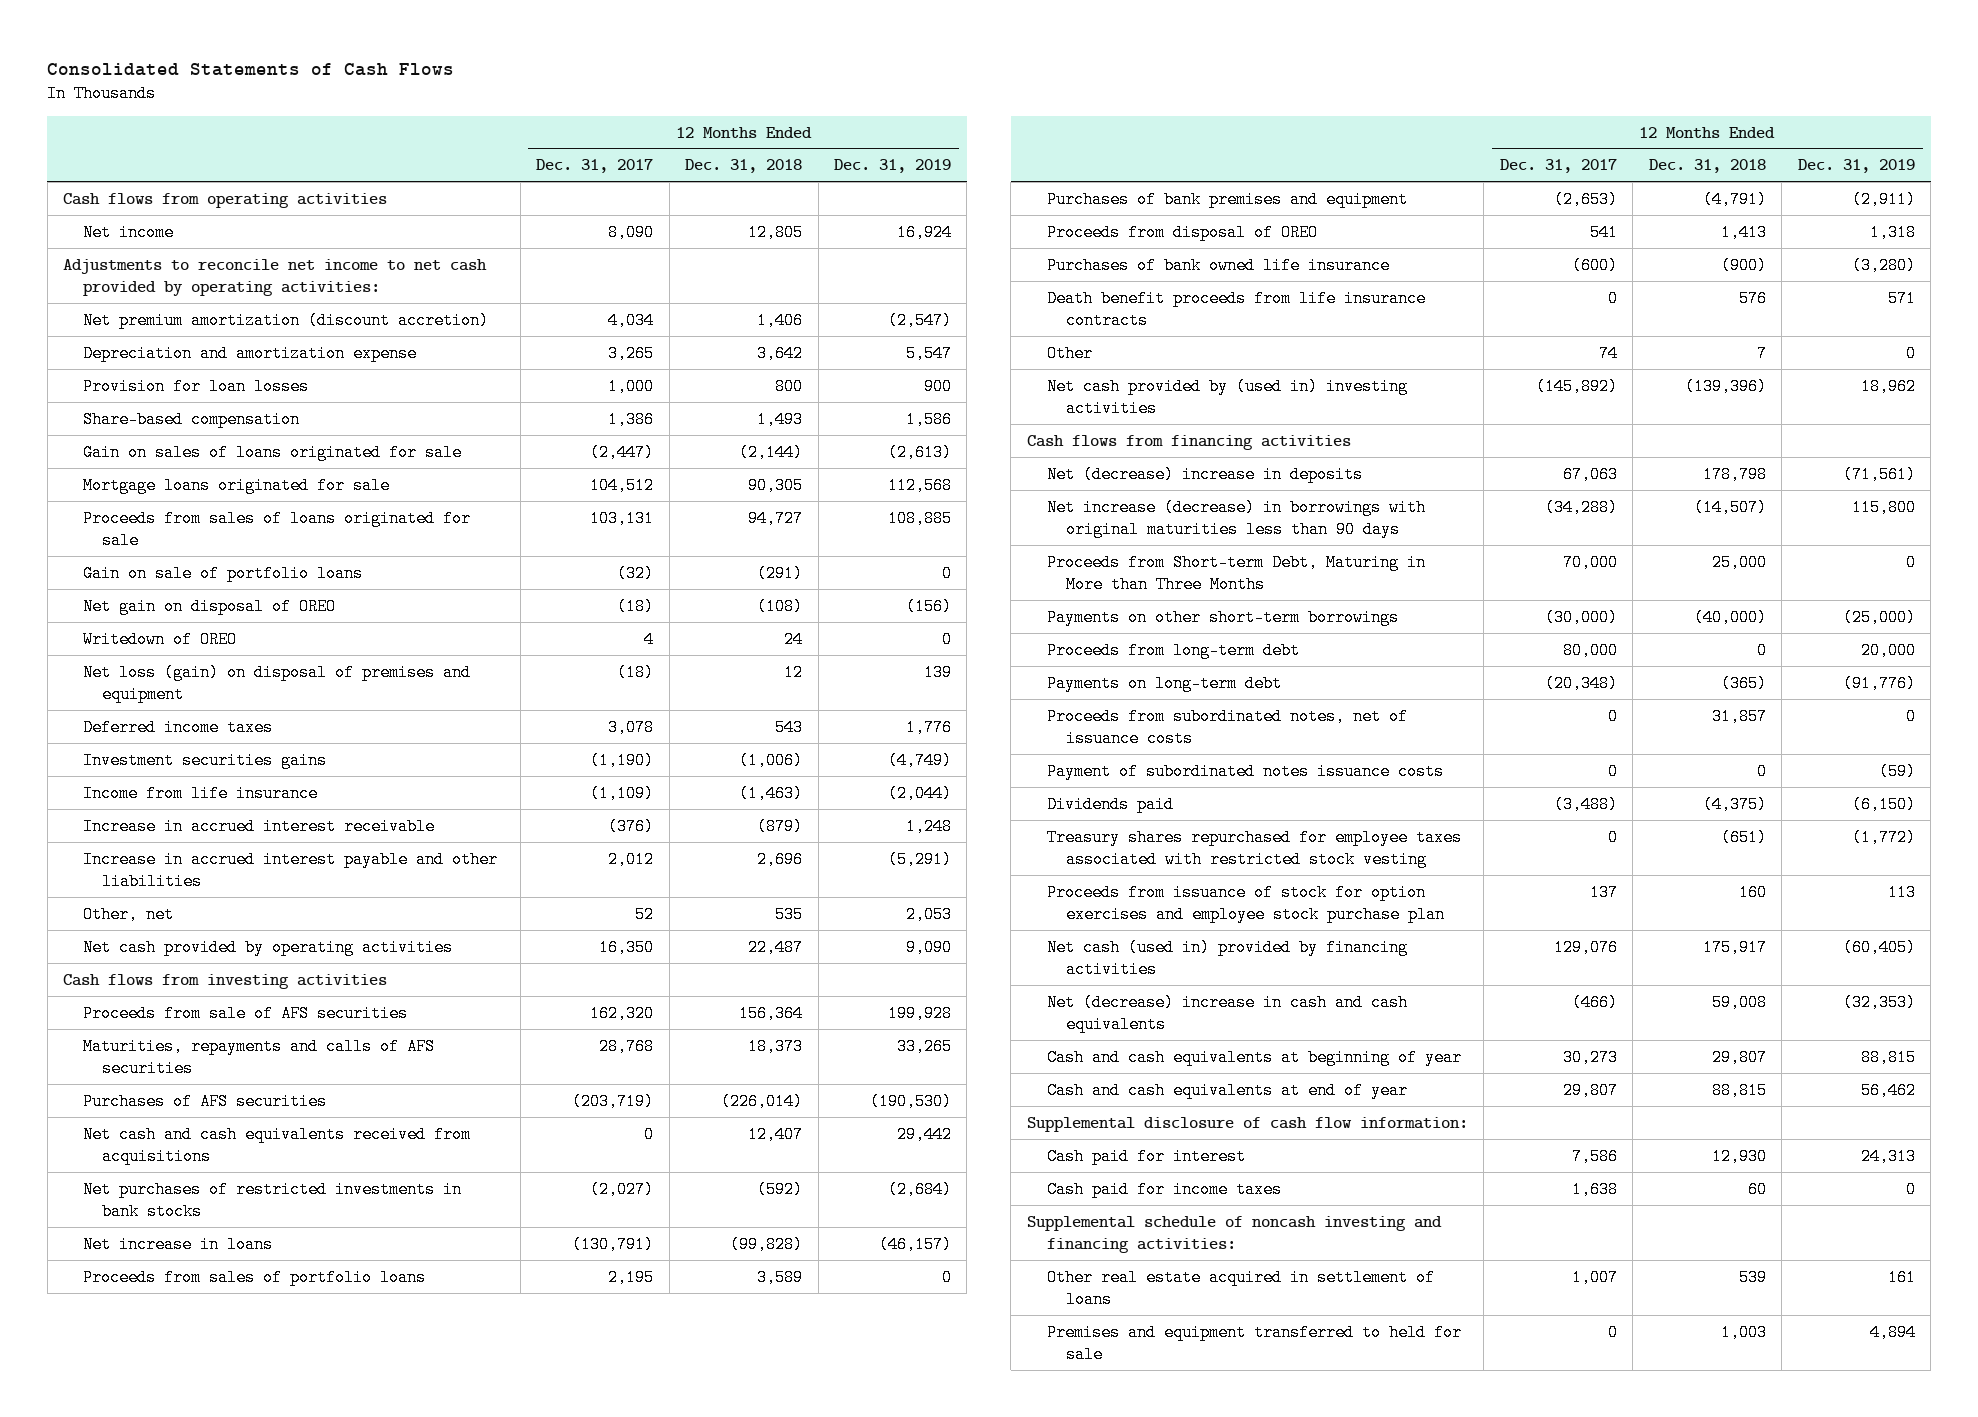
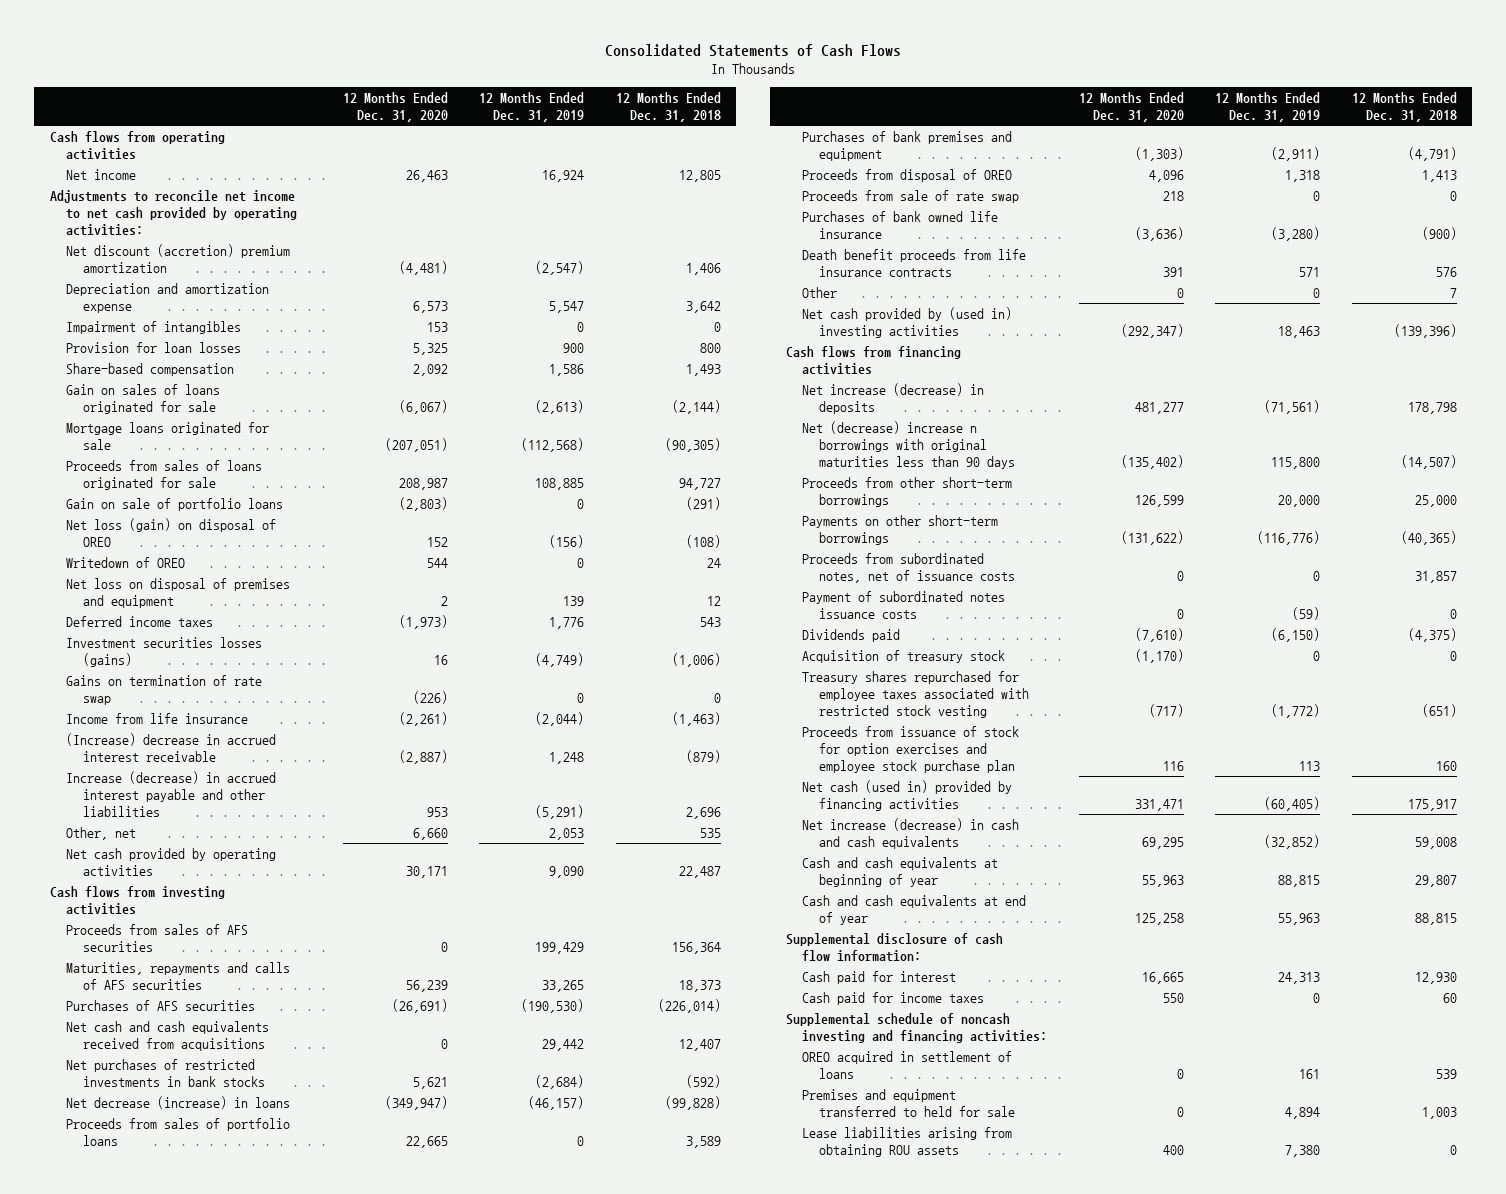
[536,159,654,174] Dec. 31, 2017 -> none
none -> [342,91,448,122] 12 Months Ended Dec. 31, 2020
[82,311,489,329] Net premium amortization (discount accretion) -> [66,244,291,273] Net discount (accretion) premium amortization
none -> [66,321,242,335] Impairment of intangibles
[748,476,804,494] 90,305 -> [664,437,721,452] (90,305)
[888,476,953,494] 112,568 -> [521,437,585,452] (112,568)
[82,597,336,615] Net gain on disposal of OREO -> [66,518,277,547] Net loss (gain) on disposal of OREO
[82,663,471,704] Net loss (gain) on disposal of premises and equipment -> [66,578,291,608] Net loss on disposal of premises and equipment
[82,751,327,769] Investment securities gains -> [66,637,263,667] Investment securities losses (gains)
none -> [66,675,263,705] Gains on termination of rate swap
[82,817,435,835] Increase in accrued interest receivable -> [66,733,277,762] (Increase) decrease in accrued interest receivable
[82,850,498,891] Increase in accrued interest payable and other liabilities -> [66,771,277,817] Increase (decrease) in accrued interest payable and other liabilities
[82,1004,408,1022] Proceeds from sale of AFS securities -> [66,924,249,952] Proceeds from sales of AFS securities
[888,1004,953,1022] 199,928 -> [535,941,585,954] 199,429
[82,1235,273,1253] Net increase in loans -> [66,1096,291,1110] Net decrease (increase) in loans
none -> [802,190,1020,204] Proceeds from sale of rate swap
[1860,377,1916,395] 18,962 -> [1278,325,1321,338] 18,463
[1046,641,1300,659] Proceeds from long-term debt -> none
[1046,674,1282,692] Payments on long-term debt -> none
[1046,465,1363,483] Net (decrease) increase in deposits -> [802,383,985,414] Net increase (decrease) in deposits
[1046,498,1426,539] Net increase (decrease) in borrowings with original maturities less than 90 days -> [802,421,1016,469] Net (decrease) increase n borrowings with original maturities less than 90 days
[1046,553,1426,594] Proceeds from Short-term Debt, Maturing in More than Three Months -> [802,477,1013,507] Proceeds from other short-term borrowings
[1905,553,1916,571] 0 -> [1278,494,1321,507] 20,000
[1693,608,1767,626] (40,000) -> [1400,530,1457,545] (40,365)
[1842,608,1916,626] (25,000) -> [1257,530,1321,545] (116,776)
none -> [802,650,1006,664] Acquisition of treasury stock
[1046,993,1408,1034] Net (decrease) increase in cash and cash equivalents -> [802,818,1020,849] Net increase (decrease) in cash and cash equivalents
[1842,993,1916,1011] (32,353) -> [1264,834,1321,849] (32,852)
[1860,1081,1916,1099] 56,462 -> [1278,912,1321,925] 55,963
[1046,1268,1435,1309] Other real estate acquired in settlement of loans -> [802,1051,1013,1079] OREO acquired in settlement of loans
none -> [802,1127,1013,1157] Lease liabilities arising from obtaining ROU assets

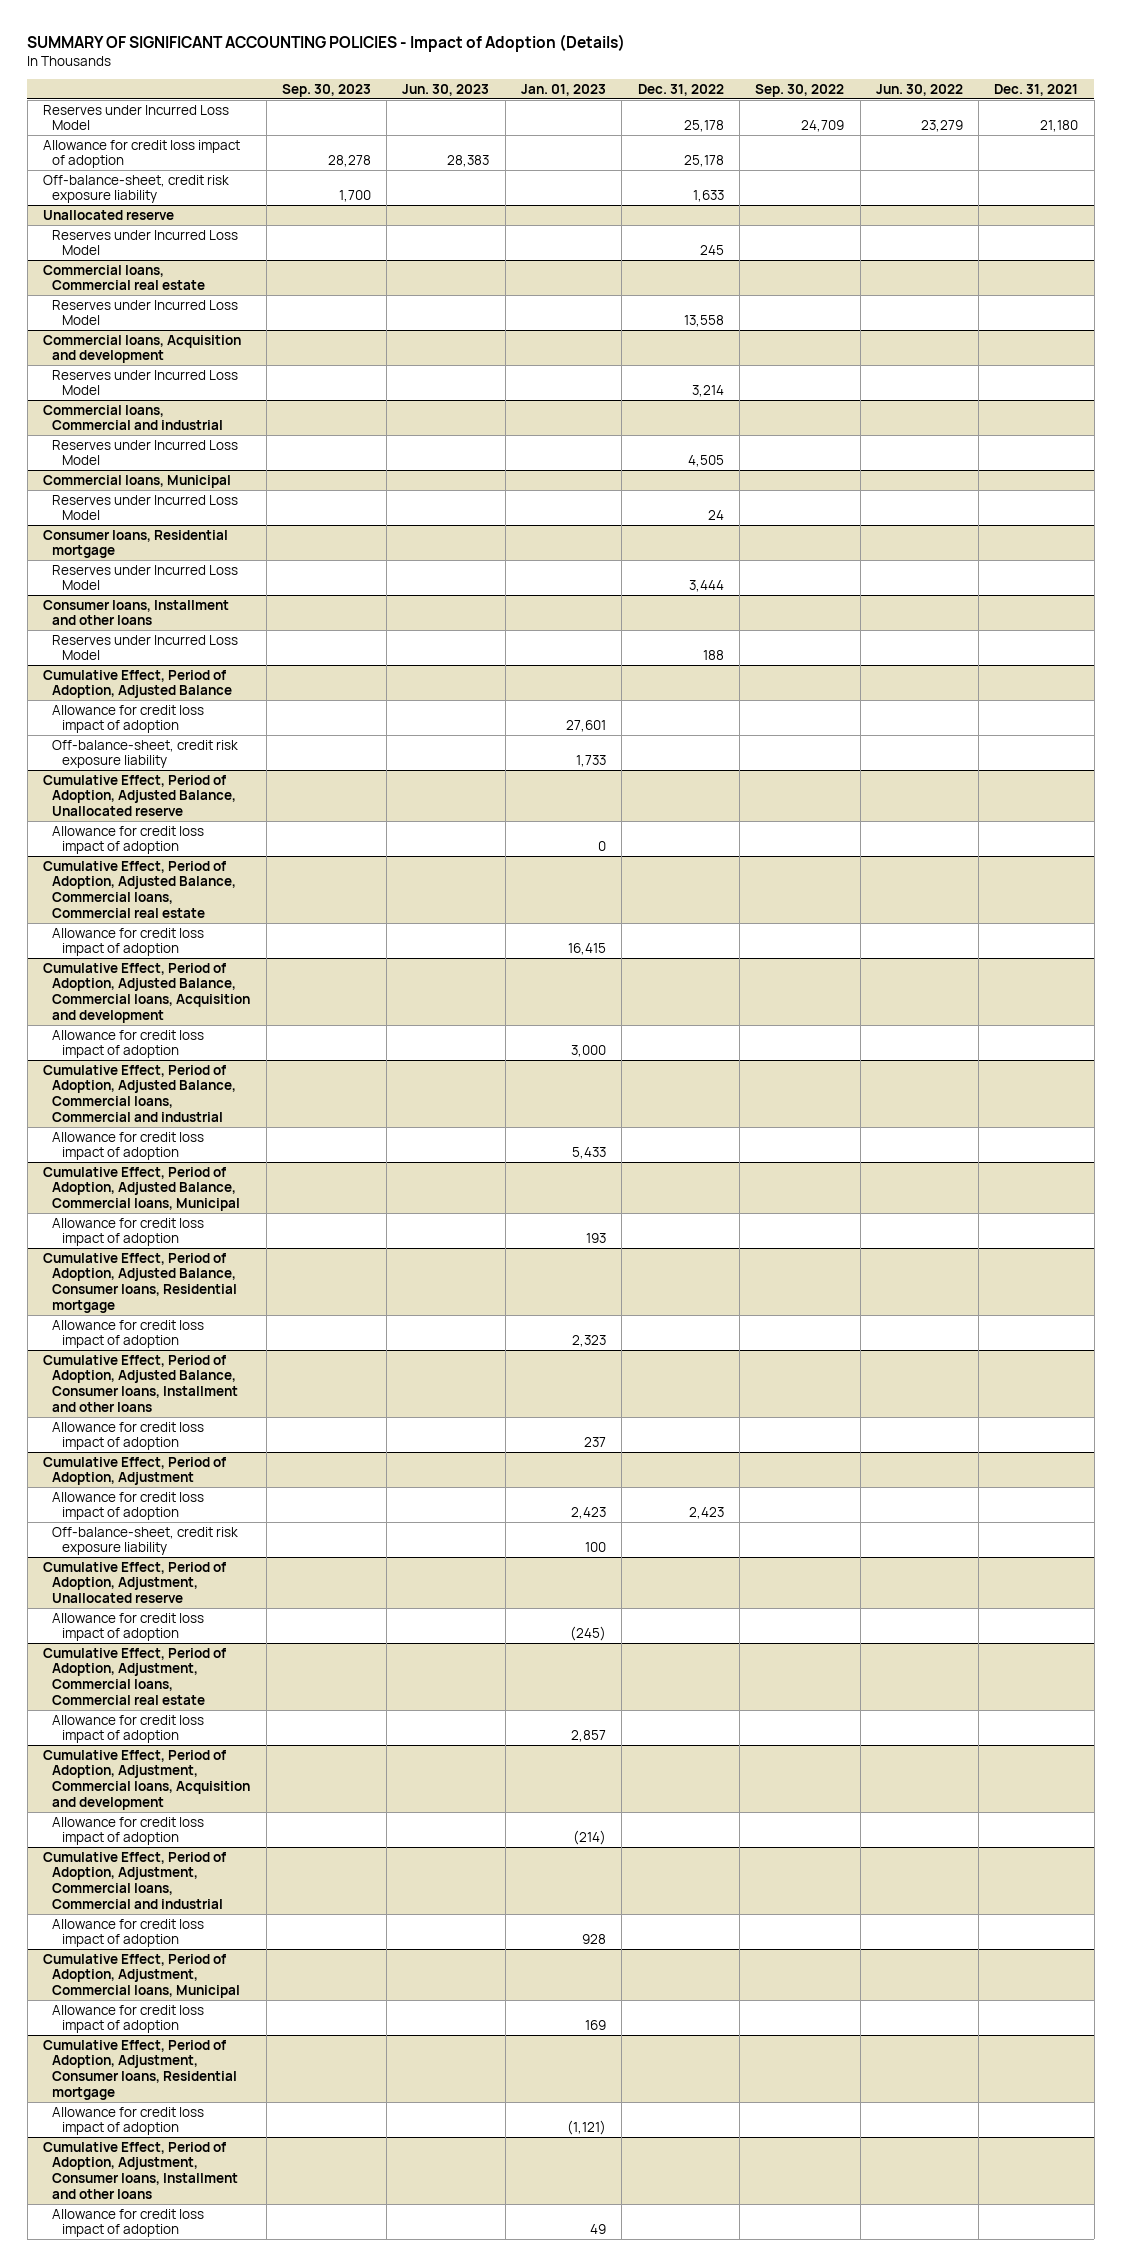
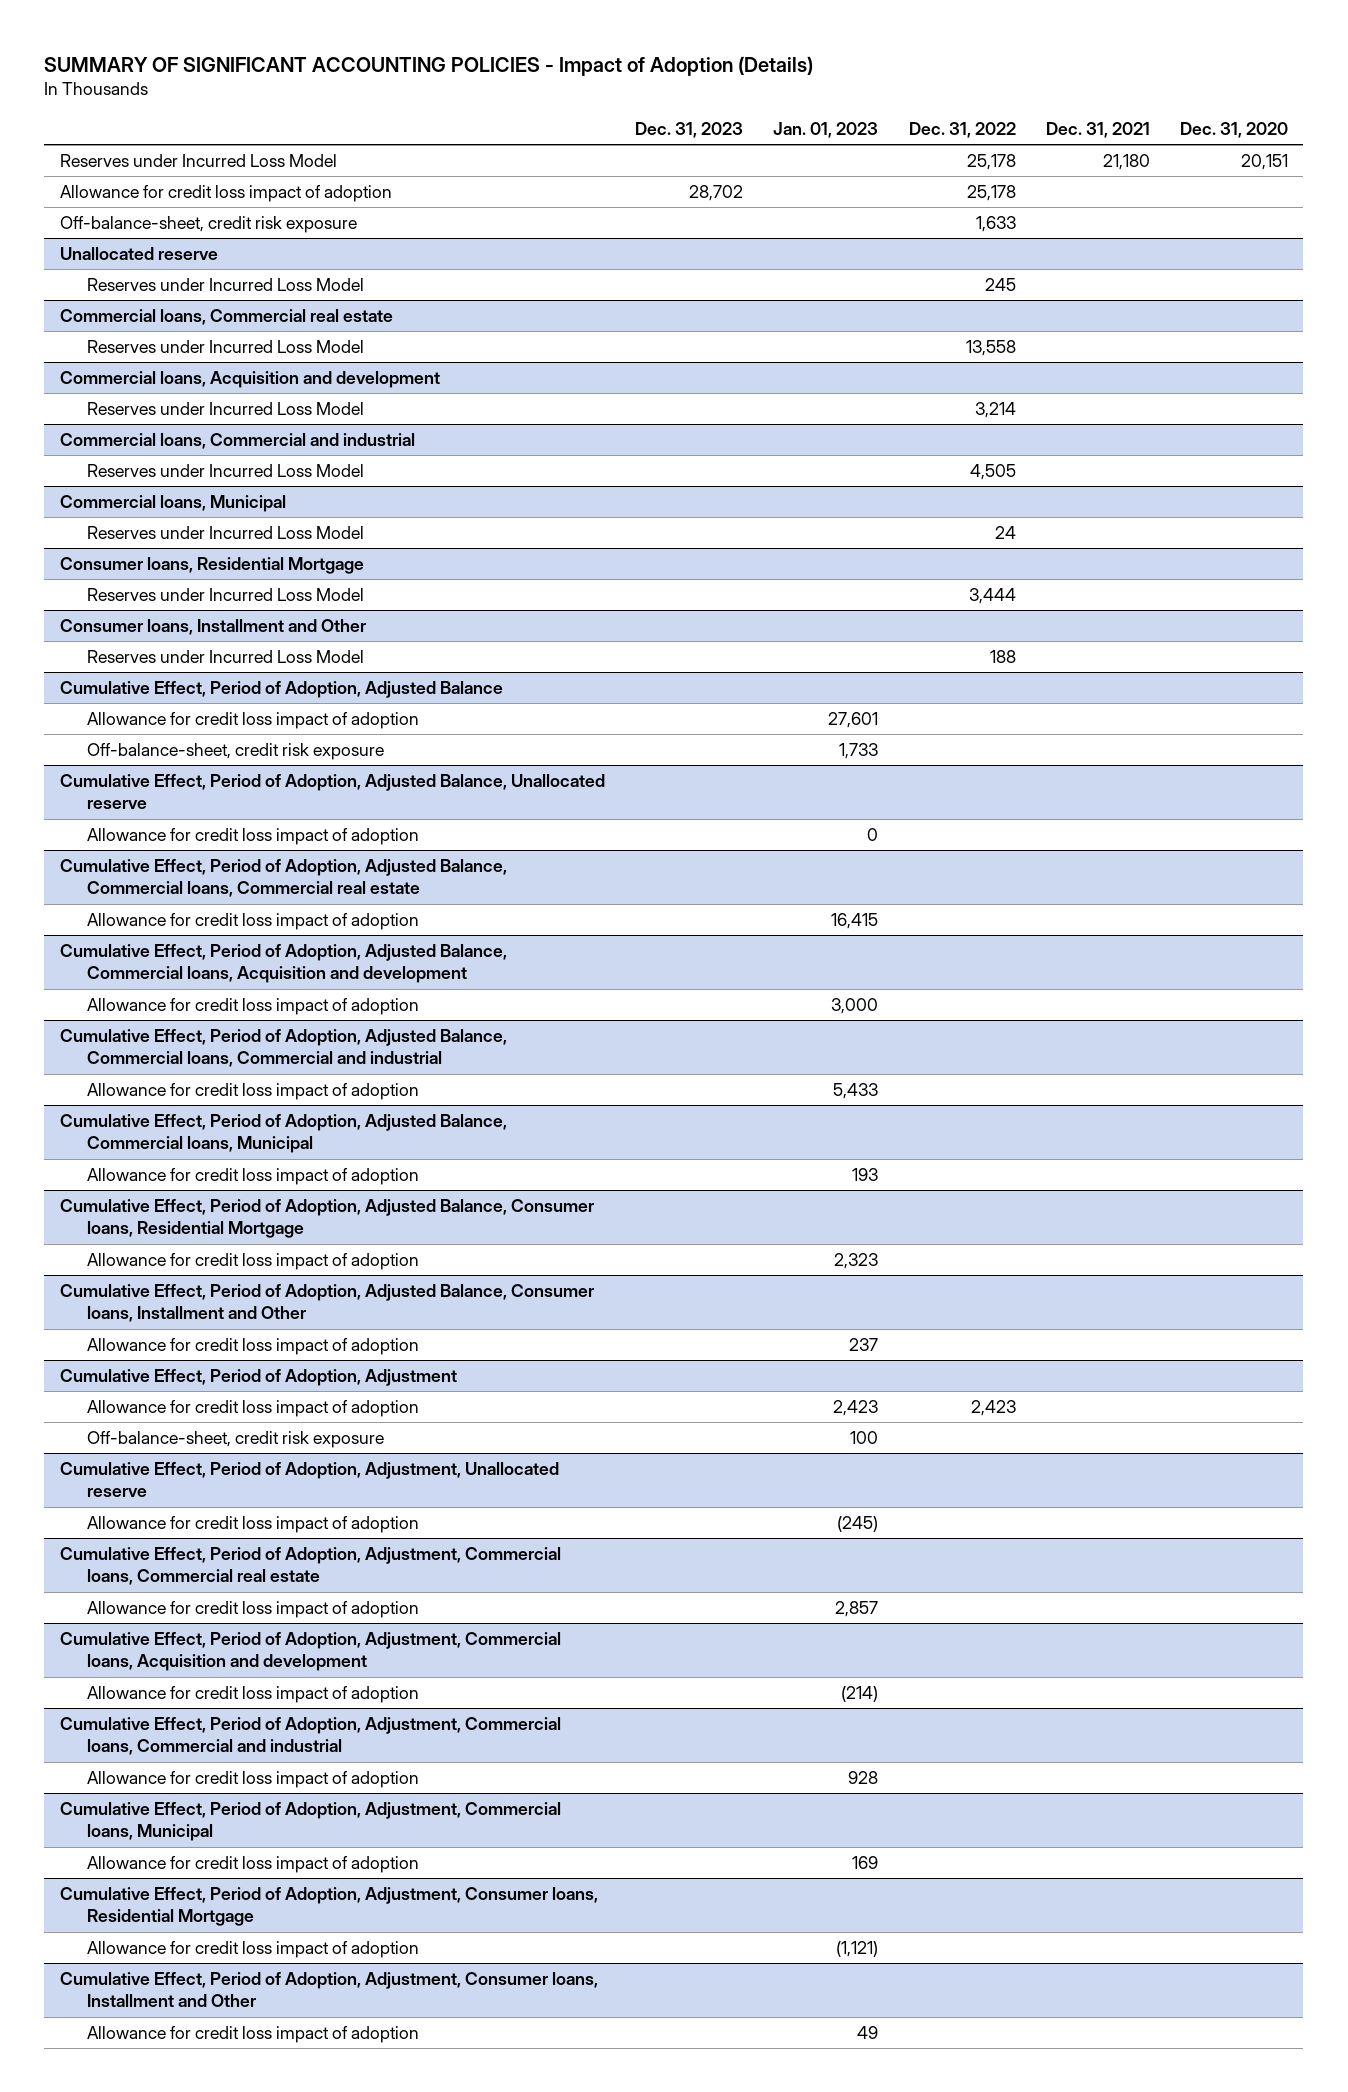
[281,83,371,97] Sep. 30, 2023 -> none
[402,83,490,96] Jun. 30, 2023 -> none
[755,83,845,97] Sep. 30, 2022 -> none
[875,83,963,96] Jun. 30, 2022 -> none
none -> [634,121,743,138] Dec. 31, 2023
none -> [1180,121,1289,138] Dec. 31, 2020
[42,174,229,204] Off-balance-sheet, credit risk exposure liability -> [59,216,357,234] Off-balance-sheet, credit risk exposure
[42,529,228,559] Consumer loans, Residential mortgage -> [59,557,364,575] Consumer loans, Residential Mortgage
[42,599,229,626] Consumer loans, Installment and other loans -> [59,619,366,636] Consumer loans, Installment and Other
[52,739,239,769] Off-balance-sheet, credit risk exposure liability -> [87,743,385,761] Off-balance-sheet, credit risk exposure
[42,1252,238,1313] Cumulative Effect, Period of Adoption, Adjusted Balance, Consumer loans, Residential mortgage -> [59,1199,594,1239] Cumulative Effect, Period of Adoption, Adjusted Balance, Consumer loans, Residential Mortgage
[42,1354,239,1412] Cumulative Effect, Period of Adoption, Adjusted Balance, Consumer loans, Installment and other loans -> [59,1284,594,1323] Cumulative Effect, Period of Adoption, Adjusted Balance, Consumer loans, Installment and Other
[52,1526,239,1556] Off-balance-sheet, credit risk exposure liability -> [87,1431,385,1449] Off-balance-sheet, credit risk exposure
[42,2039,238,2100] Cumulative Effect, Period of Adoption, Adjustment, Consumer loans, Residential mortgage -> [59,1887,598,1927] Cumulative Effect, Period of Adoption, Adjustment, Consumer loans, Residential Mortgage
[42,2141,239,2199] Cumulative Effect, Period of Adoption, Adjustment, Consumer loans, Installment and other loans -> [59,1972,598,2008] Cumulative Effect, Period of Adoption, Adjustment, Consumer loans, Installment and Other

